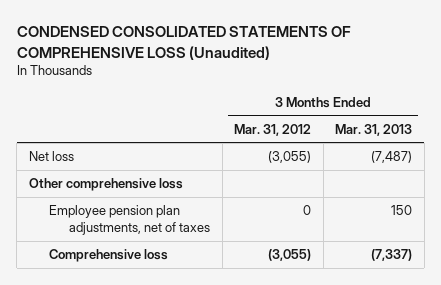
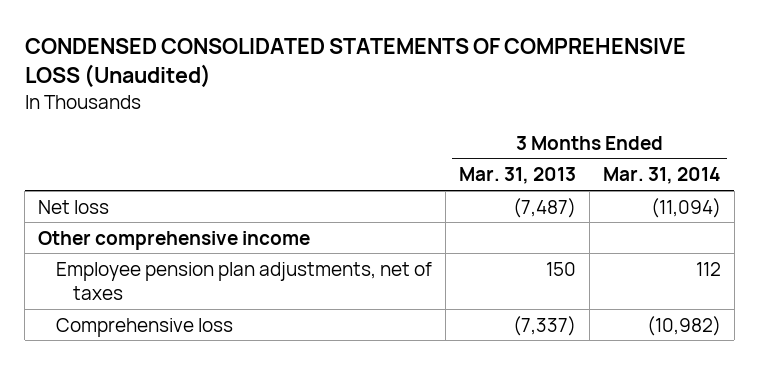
[234,123,312,136] Mar. 31, 2012 -> none
none -> [602,167,721,185] Mar. 31, 2014
[28,178,183,192] Other comprehensive loss -> [38,230,311,250] Other comprehensive income

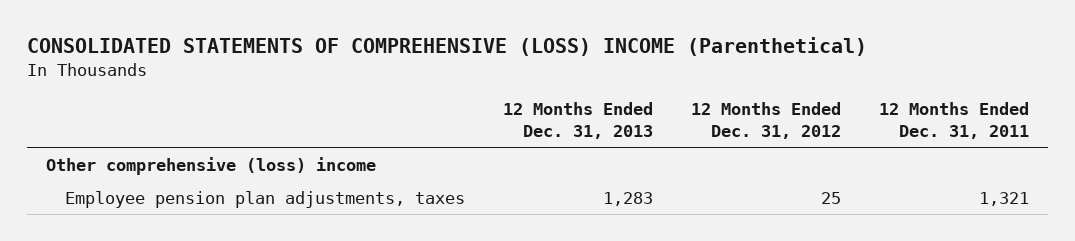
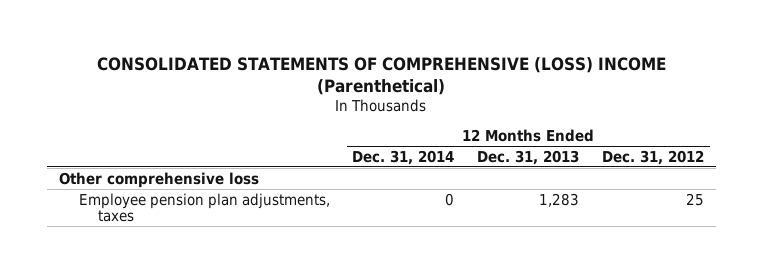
[878,102,1029,139] 12 Months Ended Dec. 31, 2011 -> none
none -> [352,149,455,165] Dec. 31, 2014
[46,156,377,175] Other comprehensive (loss) income -> [58,171,259,188] Other comprehensive loss

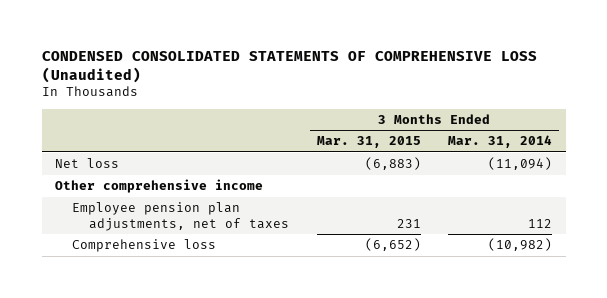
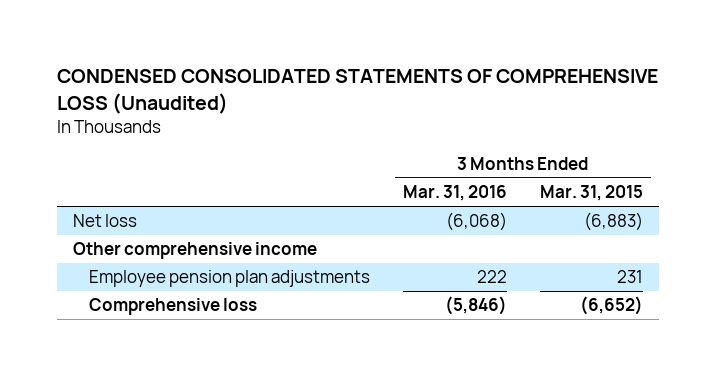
[447,135,552,149] Mar. 31, 2014 -> none
none -> [402,185,507,202] Mar. 31, 2016
[72,202,290,231] Employee pension plan adjustments, net of taxes -> [88,270,370,288] Employee pension plan adjustments

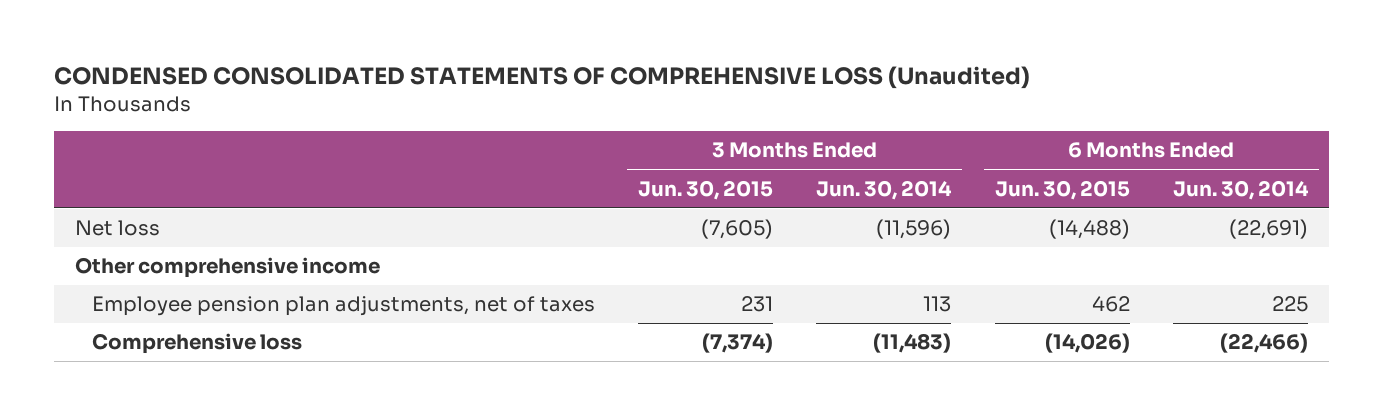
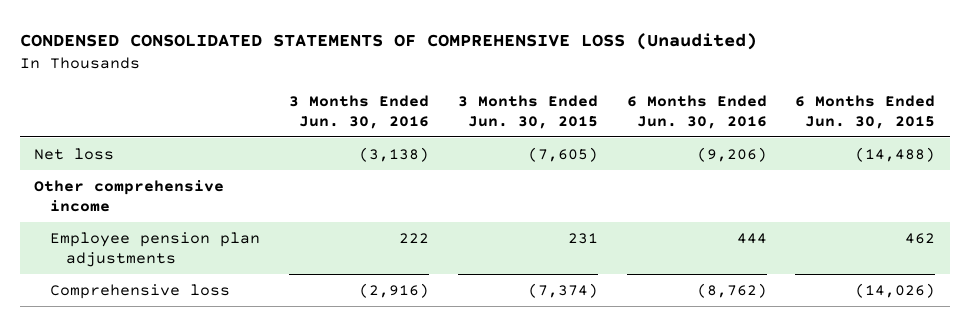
[816,179,953,200] Jun. 30, 2014 -> none
[1172,179,1309,200] Jun. 30, 2014 -> none
none -> [288,94,429,130] 3 Months Ended Jun. 30, 2016
none -> [626,94,767,130] 6 Months Ended Jun. 30, 2016
[92,296,596,317] Employee pension plan adjustments, net of taxes -> [49,231,260,268] Employee pension plan adjustments

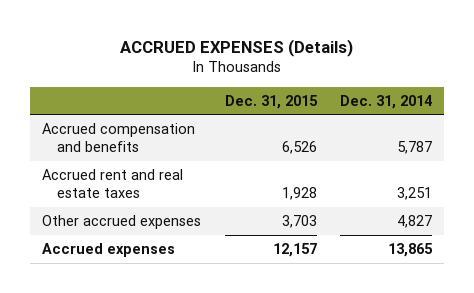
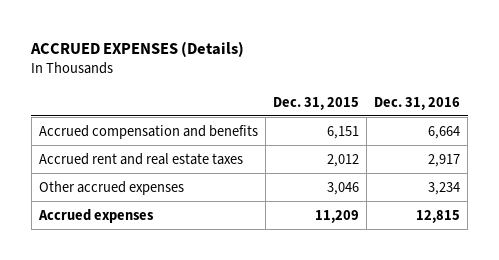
[340,94,433,109] Dec. 31, 2014 -> none
none -> [374,96,461,110] Dec. 31, 2016
[281,141,317,155] 6,526 -> [327,125,360,139] 6,151
[281,187,317,201] 1,928 -> [327,153,360,167] 2,012
[281,214,317,228] 3,703 -> [327,181,360,195] 3,046
[272,242,317,257] 12,157 -> [315,209,360,223] 11,209

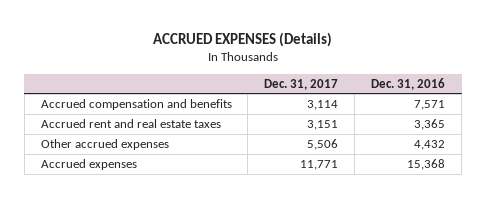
[273,96,360,110] Dec. 31, 2015 -> none
none -> [264,78,339,90] Dec. 31, 2017
[428,125,461,139] 6,664 -> [414,99,446,110] 7,571
[428,153,461,167] 2,917 -> [414,118,446,130] 3,365
[428,181,461,195] 3,234 -> [414,139,446,150] 4,432
[416,209,461,223] 12,815 -> [407,158,446,170] 15,368

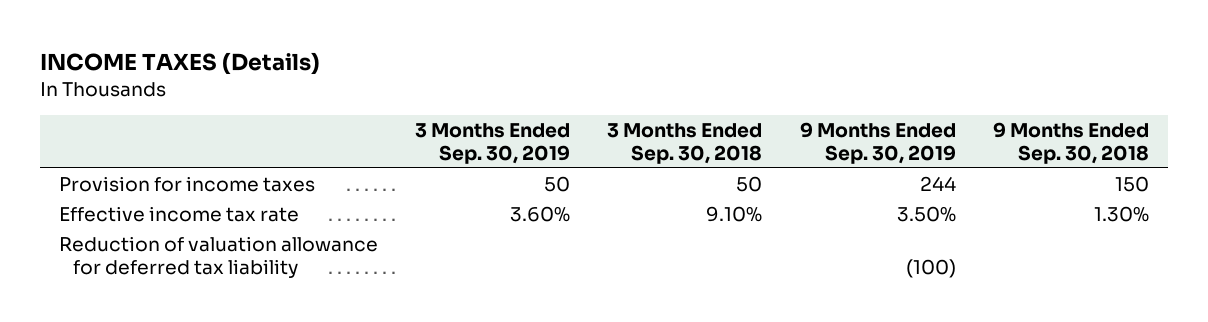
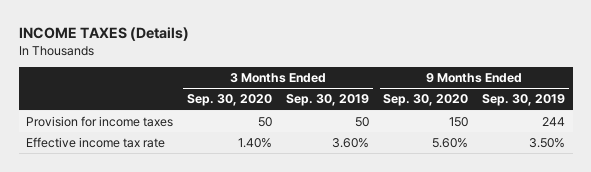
[607,122,763,164] 3 Months Ended Sep. 30, 2018 -> none
[993,121,1150,164] 9 Months Ended Sep. 30, 2018 -> none
none -> [186,94,272,107] Sep. 30, 2020
none -> [383,94,469,107] Sep. 30, 2020
[58,236,378,278] Reduction of valuation allowance for deferred tax liability -> none

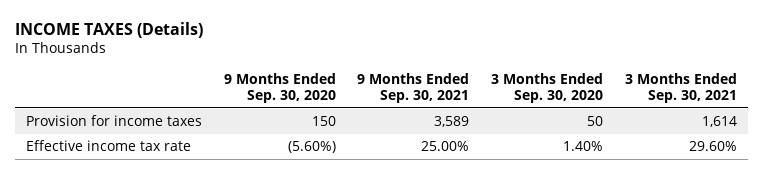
[286,94,370,107] Sep. 30, 2019 -> none
[482,94,566,107] Sep. 30, 2019 -> none
none -> [357,72,470,104] 9 Months Ended Sep. 30, 2021
none -> [625,72,738,104] 3 Months Ended Sep. 30, 2021
[432,137,469,148] 5.60% -> [287,141,336,154] (5.60%)

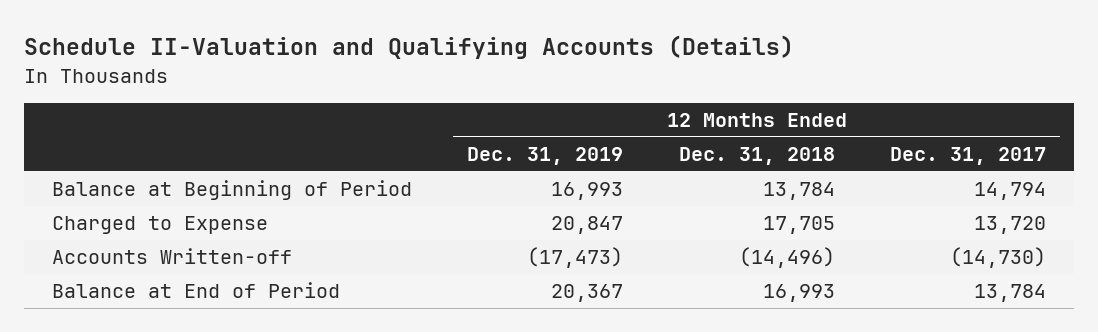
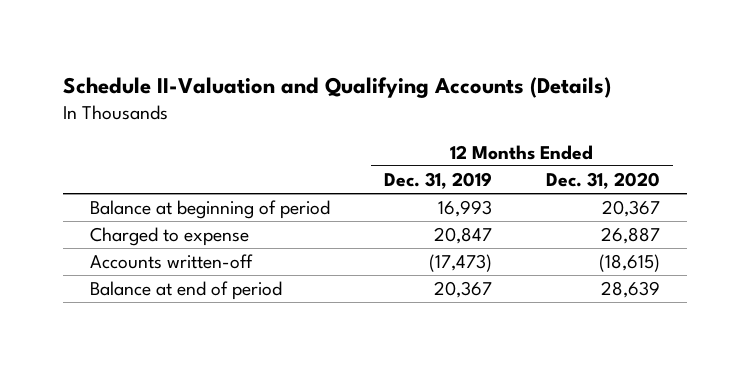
[678,147,835,166] Dec. 31, 2018 -> none
[890,147,1047,166] Dec. 31, 2017 -> none
none -> [545,171,660,189] Dec. 31, 2020
[51,180,412,201] Balance at Beginning of Period -> [90,199,331,219] Balance at beginning of period
[51,216,268,235] Charged to Expense -> [90,226,250,246] Charged to expense
[51,248,292,265] Accounts Written-off -> [90,253,254,269] Accounts written-off
[51,282,340,299] Balance at End of Period -> [90,280,283,300] Balance at end of period

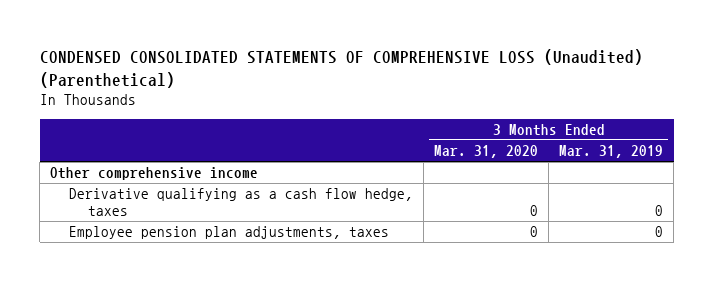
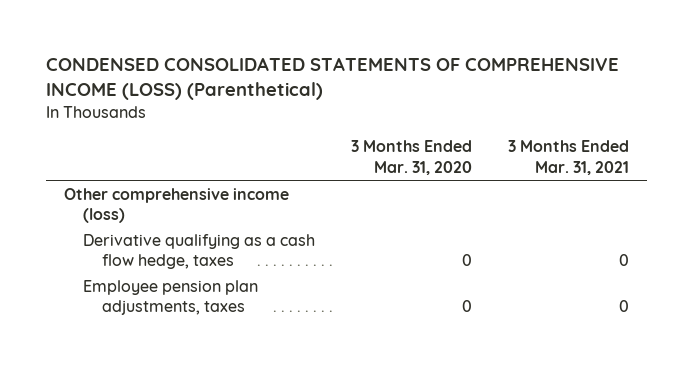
[39,49,643,88] CONDENSED CONSOLIDATED STATEMENTS OF COMPREHENSIVE LOSS (Unaudited) (Parenthetical) -> [45,56,619,100] CONDENSED CONSOLIDATED STATEMENTS OF COMPREHENSIVE INCOME (LOSS) (Parenthetical)
[559,145,664,159] Mar. 31, 2019 -> none
none -> [508,140,630,176] 3 Months Ended Mar. 31, 2021
[50,167,259,181] Other comprehensive income -> [63,187,289,224] Other comprehensive income (loss)

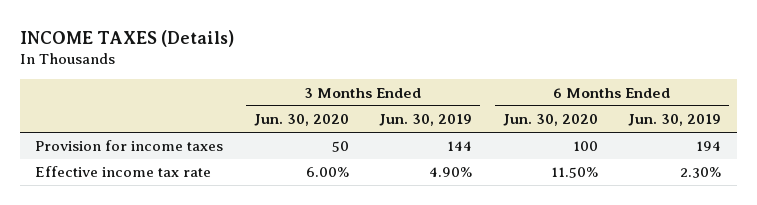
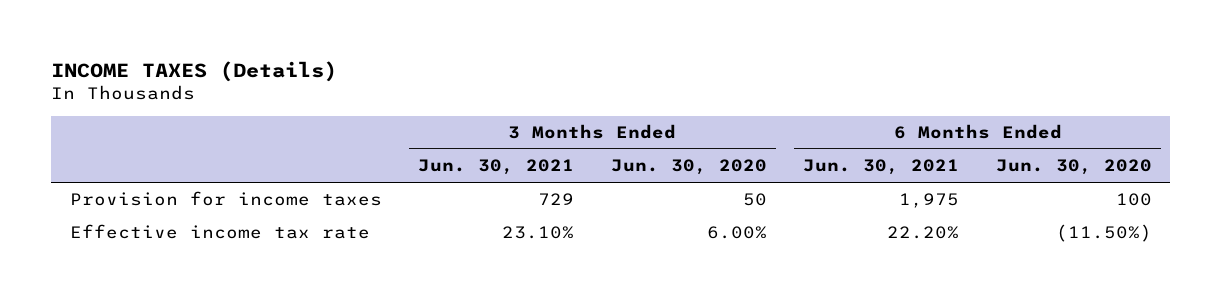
[379,114,473,127] Jun. 30, 2019 -> none
[628,114,722,127] Jun. 30, 2019 -> none
none -> [418,159,575,176] Jun. 30, 2021
none -> [803,159,960,176] Jun. 30, 2021
[550,167,598,179] 11.50% -> [1055,224,1152,243] (11.50%)

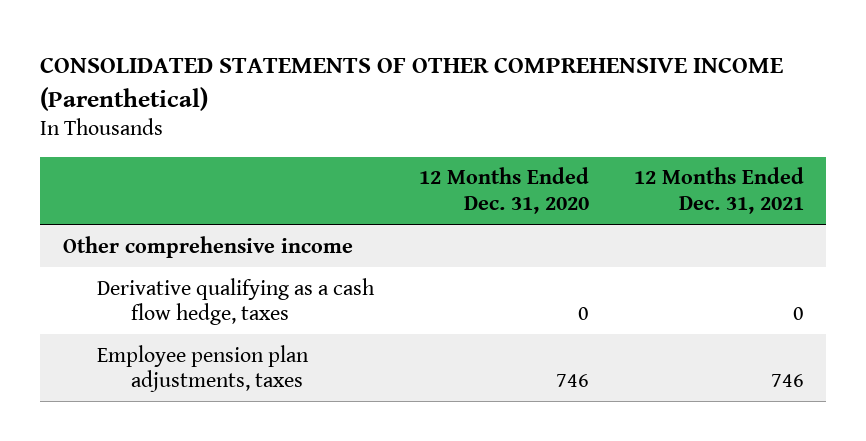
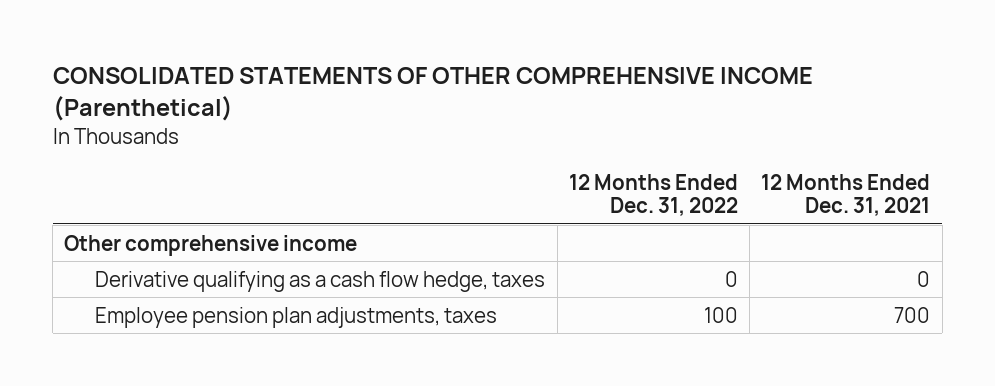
[418,167,589,214] 12 Months Ended Dec. 31, 2020 -> none
none -> [568,173,738,217] 12 Months Ended Dec. 31, 2022
[770,373,804,387] 746 -> [894,306,931,323] 700

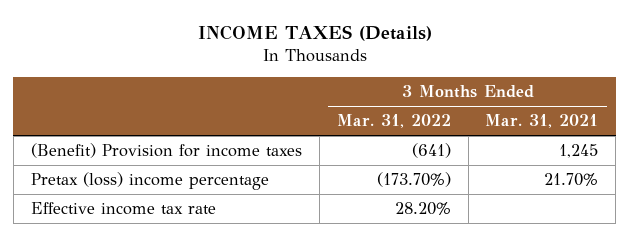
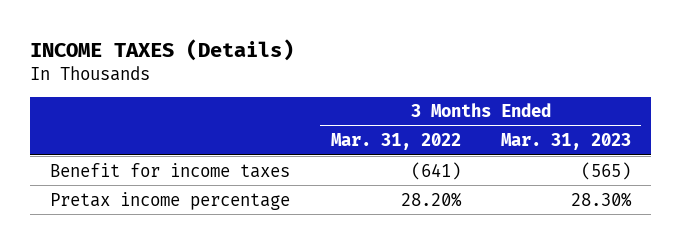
[485,114,599,129] Mar. 31, 2021 -> none
none -> [500,133,631,151] Mar. 31, 2023
[30,202,216,216] Effective income tax rate -> none
[30,143,302,159] (Benefit) Provision for income taxes -> [50,162,291,178] Benefit for income taxes
[30,172,269,191] Pretax (loss) income percentage -> [50,191,291,210] Pretax income percentage
[376,172,451,188] (173.70%) -> [400,191,462,207] 28.20%

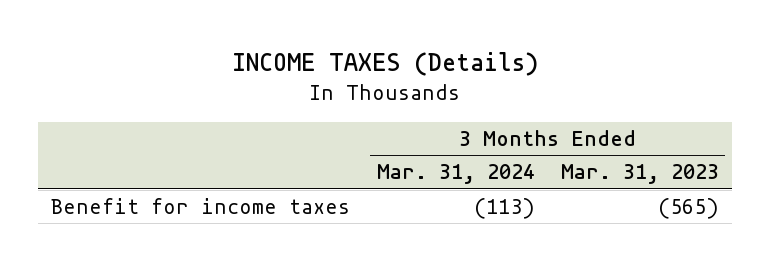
[330,133,461,151] Mar. 31, 2022 -> none
none -> [376,164,535,185] Mar. 31, 2024
[50,191,291,210] Pretax income percentage -> none

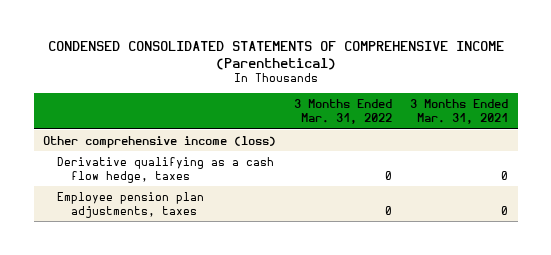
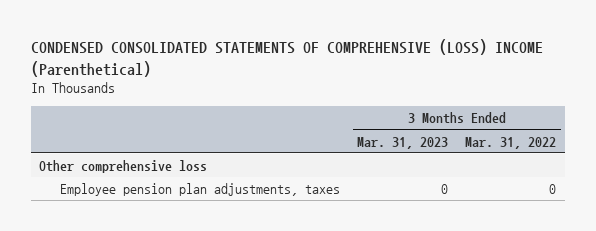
[47,40,504,70] CONDENSED CONSOLIDATED STATEMENTS OF COMPREHENSIVE INCOME (Parenthetical) -> [30,39,543,77] CONDENSED CONSOLIDATED STATEMENTS OF COMPREHENSIVE (LOSS) INCOME (Parenthetical)
[410,99,509,125] 3 Months Ended Mar. 31, 2021 -> none
none -> [357,136,449,149] Mar. 31, 2023
[56,156,274,183] Derivative qualifying as a cash flow hedge, taxes -> none
[42,135,276,148] Other comprehensive income (loss) -> [39,160,208,174] Other comprehensive loss

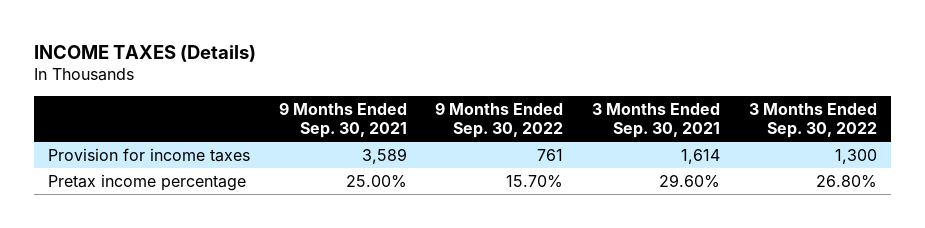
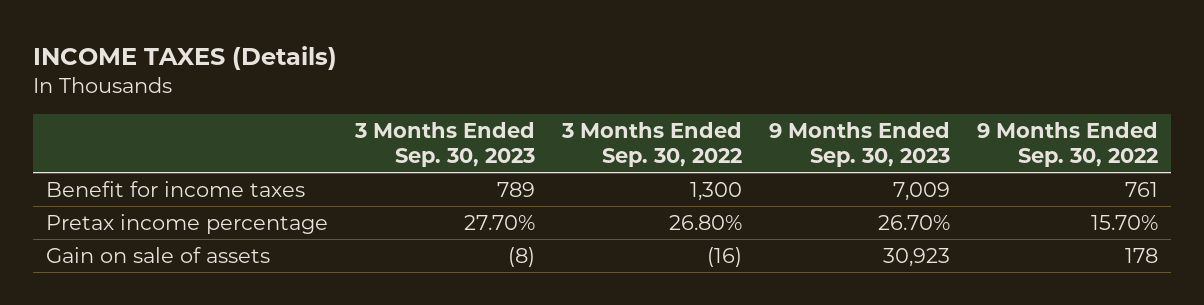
[278,102,407,139] 9 Months Ended Sep. 30, 2021 -> none
[592,103,721,139] 3 Months Ended Sep. 30, 2021 -> none
none -> [354,121,536,167] 3 Months Ended Sep. 30, 2023
none -> [768,121,950,167] 9 Months Ended Sep. 30, 2023
[47,147,250,162] Provision for income taxes -> [46,180,306,197] Benefit for income taxes
none -> [46,246,271,263] Gain on sale of assets

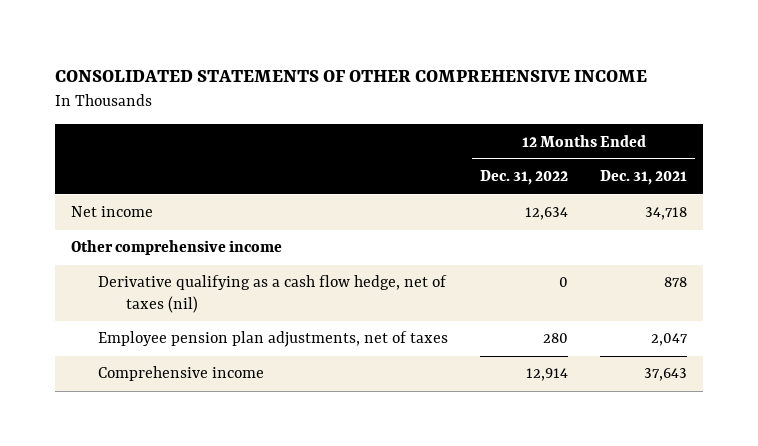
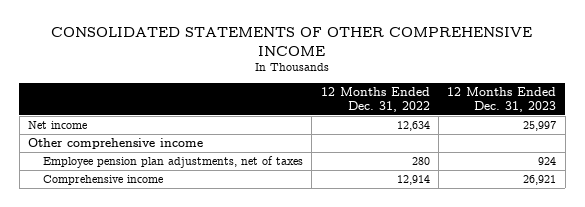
[600,170,688,186] Dec. 31, 2021 -> none
none -> [447,86,557,112] 12 Months Ended Dec. 31, 2023
[98,275,448,313] Derivative qualifying as a cash flow hedge, net of taxes (nil) -> none

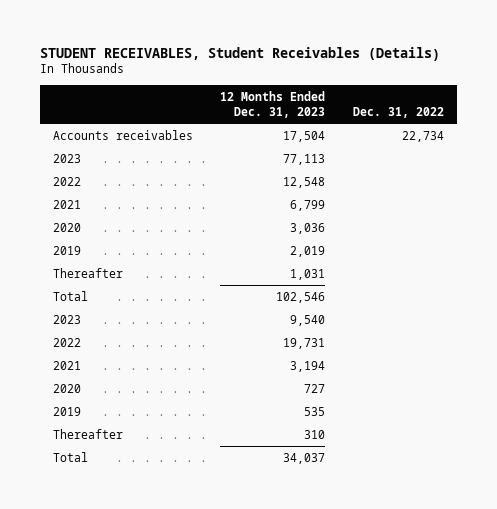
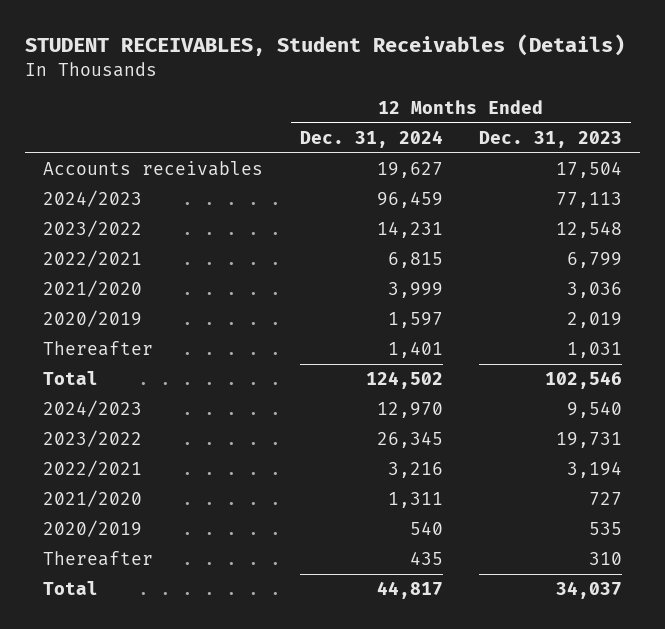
[352,106,444,118] Dec. 31, 2022 -> none
none -> [299,129,443,148] Dec. 31, 2024
[53,153,82,163] 2023 -> [43,190,143,208] 2024/2023
[53,176,82,186] 2022 -> [43,220,143,238] 2023/2022
[53,199,82,209] 2021 -> [43,250,143,268] 2022/2021
[53,222,82,232] 2020 -> [43,280,143,298] 2021/2020
[53,245,82,255] 2019 -> [43,310,143,328] 2020/2019
[53,314,82,324] 2023 -> [43,400,143,418] 2024/2023
[53,337,82,347] 2022 -> [43,430,143,448] 2023/2022
[53,360,82,370] 2021 -> [43,460,143,478] 2022/2021
[53,383,82,393] 2020 -> [43,490,143,508] 2021/2020
[53,406,82,416] 2019 -> [43,520,143,538] 2020/2019

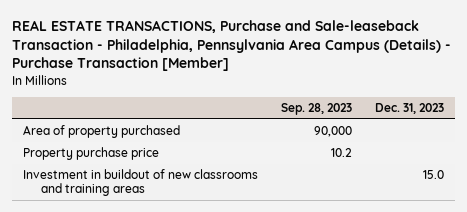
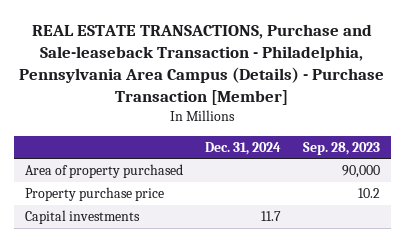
[374,103,444,115] Dec. 31, 2023 -> none
none -> [204,141,281,155] Dec. 31, 2024
[23,169,259,197] Investment in buildout of new classrooms and training areas -> [25,210,141,225] Capital investments

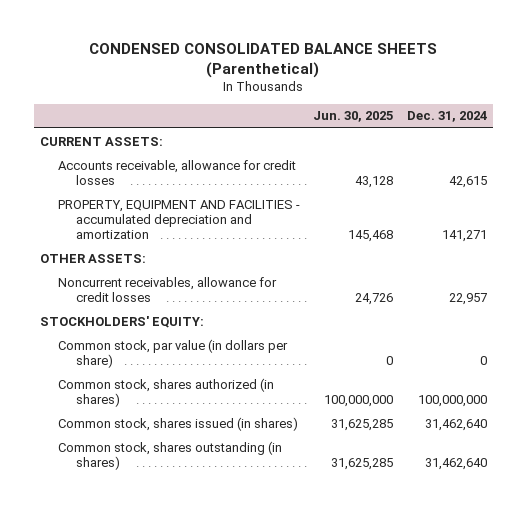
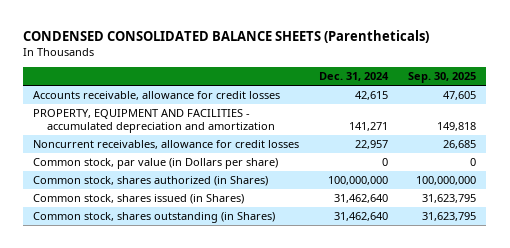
[89,42,438,78] CONDENSED CONSOLIDATED BALANCE SHEETS (Parenthetical) -> [23,29,430,43] CONDENSED CONSOLIDATED BALANCE SHEETS (Parentheticals)
[313,111,394,123] Jun. 30, 2025 -> none
none -> [408,72,477,84] Sep. 30, 2025
[40,136,164,146] CURRENT ASSETS: -> none
[40,253,147,263] OTHER ASSETS: -> none
[40,315,205,328] STOCKHOLDERS' EQUITY: -> none
[58,338,289,368] Common stock, par value (in dollars per share) -> [33,158,279,170] Common stock, par value (in Dollars per share)
[58,377,275,407] Common stock, shares authorized (in shares) -> [33,176,269,187] Common stock, shares authorized (in Shares)
[58,416,299,431] Common stock, shares issued (in shares) -> [33,194,245,205] Common stock, shares issued (in Shares)
[58,440,283,470] Common stock, shares outstanding (in shares) -> [33,212,276,224] Common stock, shares outstanding (in Shares)

